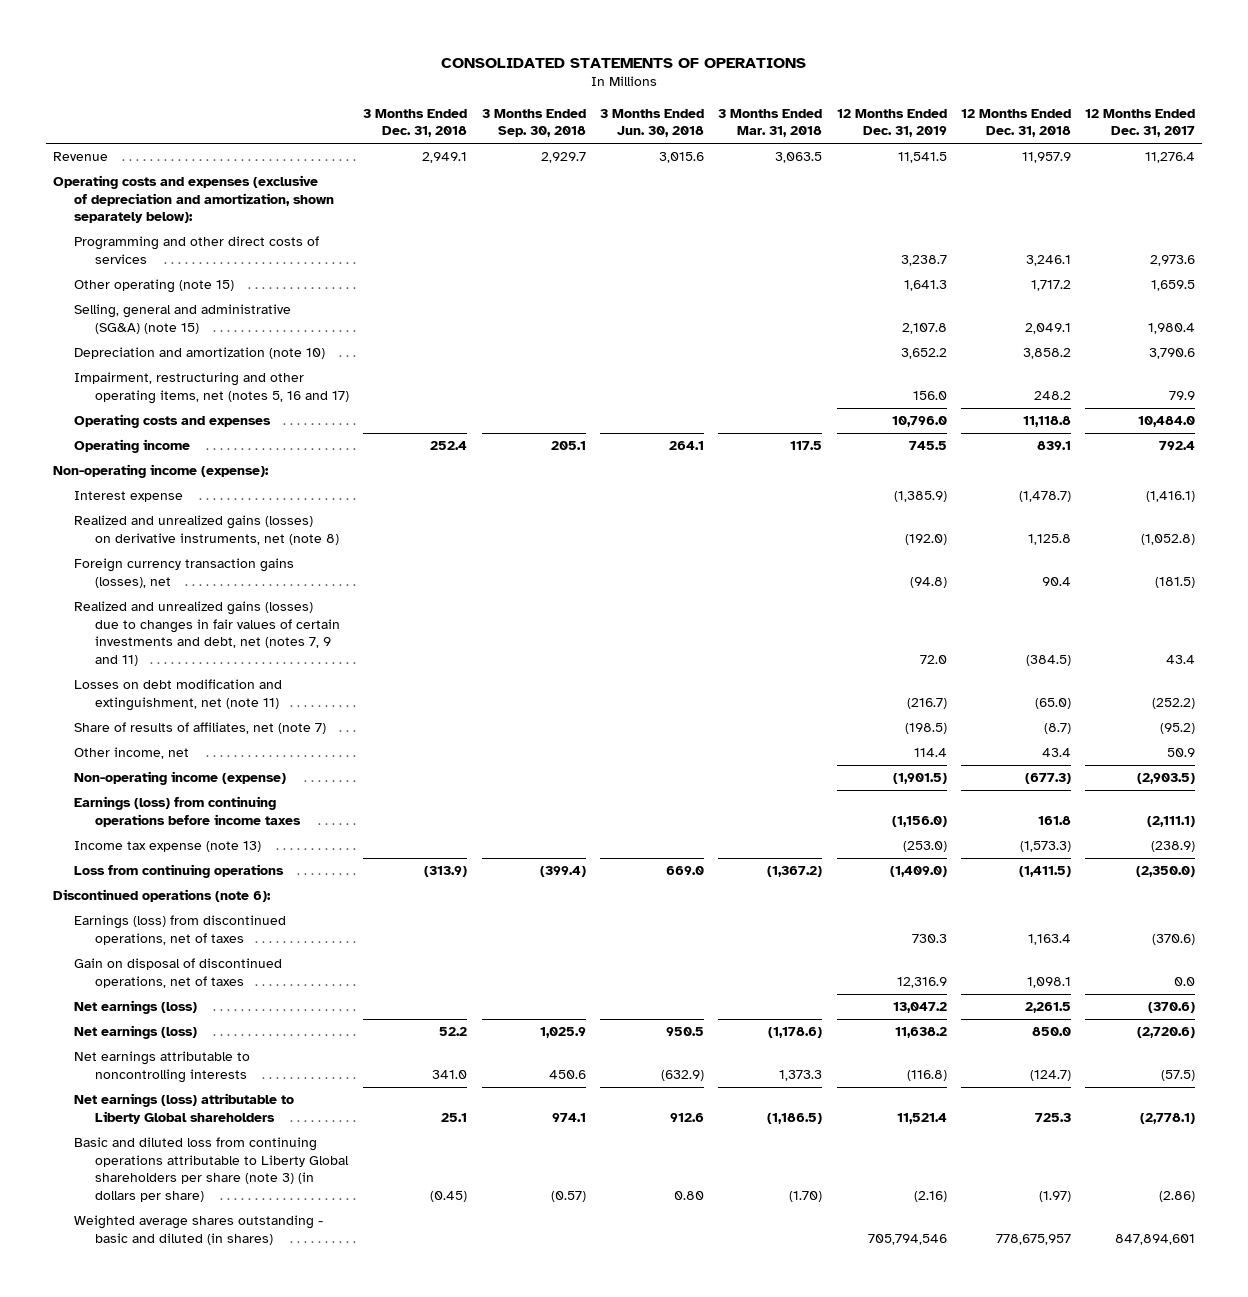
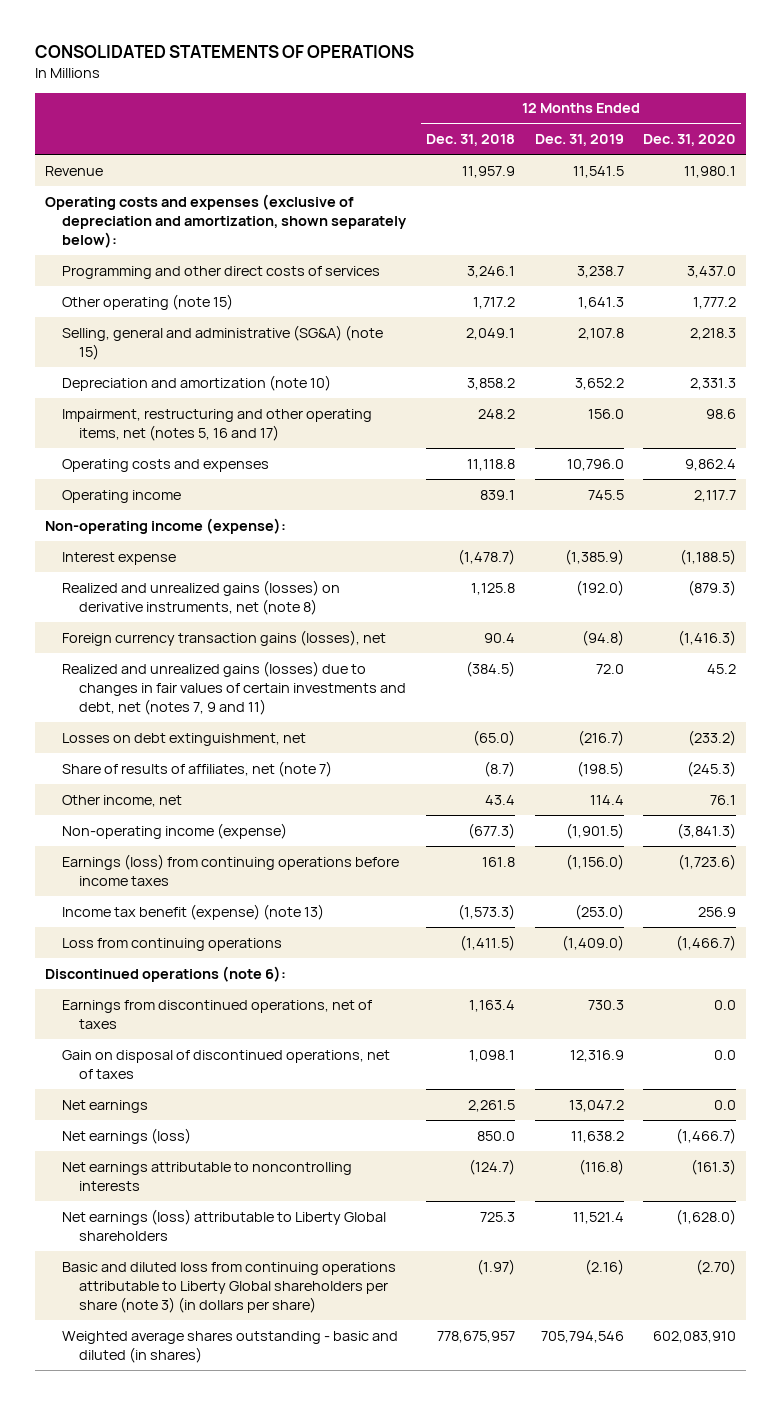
[363,108,468,138] 3 Months Ended Dec. 31, 2018 -> none
[481,108,586,138] 3 Months Ended Sep. 30, 2018 -> none
[600,108,705,138] 3 Months Ended Jun. 30, 2018 -> none
[718,108,823,138] 3 Months Ended Mar. 31, 2018 -> none
[1085,108,1196,138] 12 Months Ended Dec. 31, 2017 -> none
none -> [643,134,737,147] Dec. 31, 2020
[74,679,283,711] Losses on debt modification and extinguishment, net (note 11) -> [62,732,307,746] Losses on debt extinguishment, net
[74,841,262,853] Income tax expense (note 13) -> [62,903,325,920] Income tax benefit (expense) (note 13)
[74,915,287,945] Earnings (loss) from discontinued operations, net of taxes -> [62,999,373,1029] Earnings from discontinued operations, net of taxes
[74,1000,198,1015] Net earnings (loss) -> [62,1099,149,1113] Net earnings

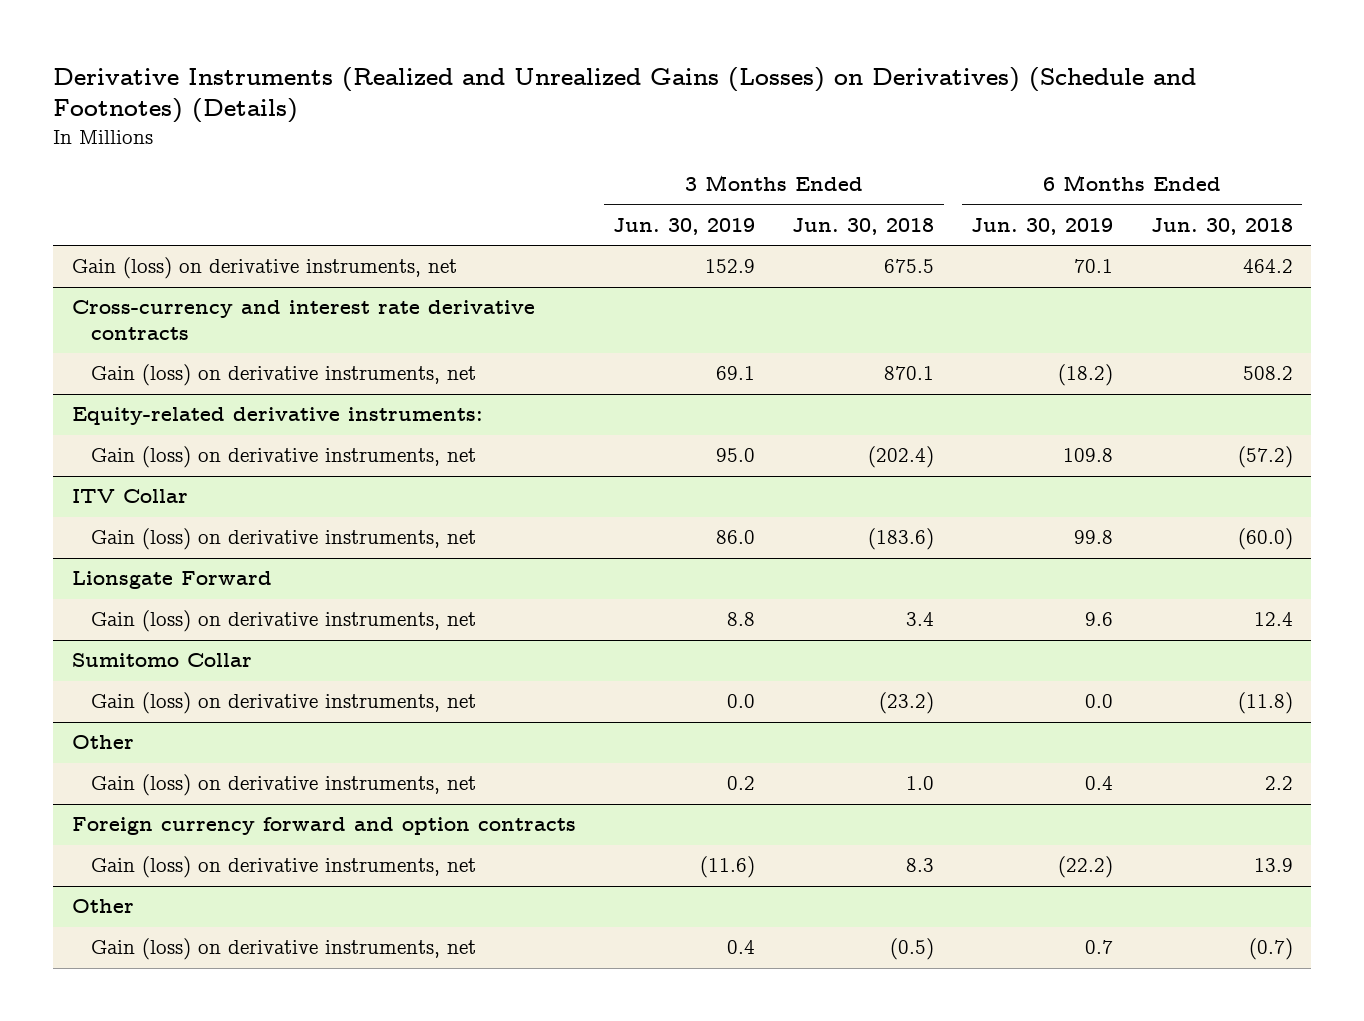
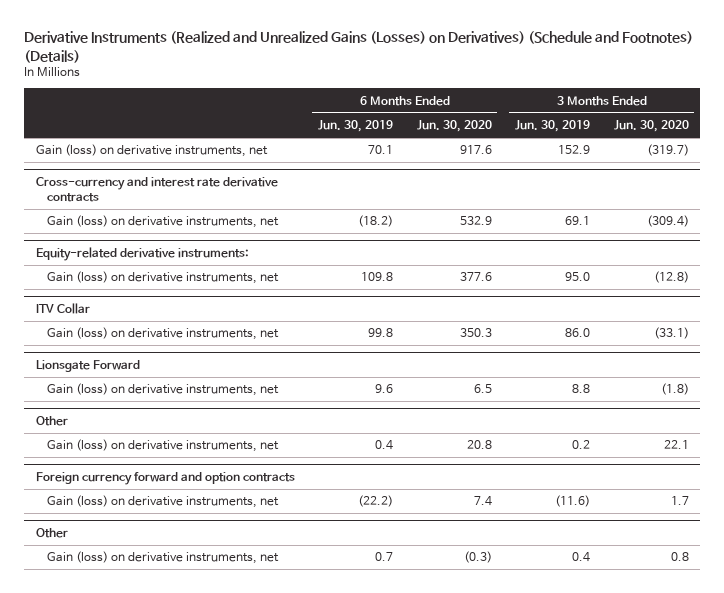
[792,218,935,236] Jun. 30, 2018 -> none
[1150,218,1293,236] Jun. 30, 2018 -> none
none -> [416,120,492,133] Jun. 30, 2020
none -> [613,120,689,133] Jun. 30, 2020
[71,653,252,668] Sumitomo Collar -> none
[90,692,476,715] Gain (loss) on derivative instruments, net -> none

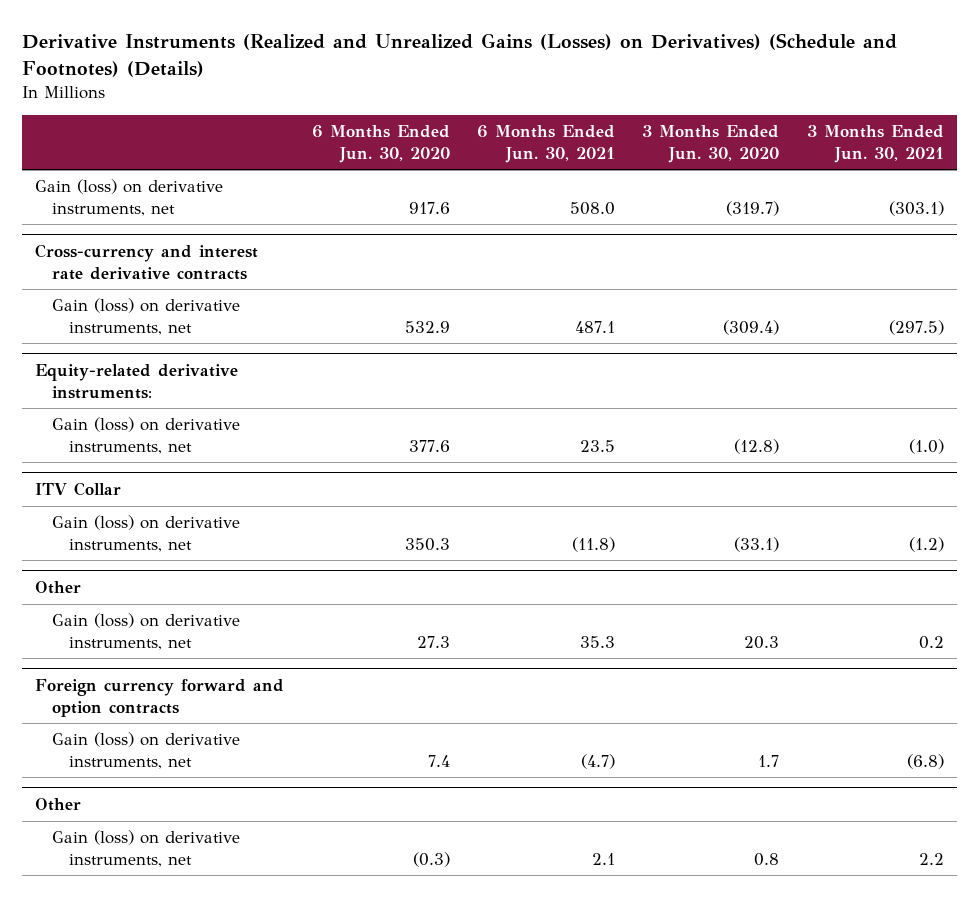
[318,120,394,133] Jun. 30, 2019 -> none
[515,120,591,133] Jun. 30, 2019 -> none
none -> [476,125,615,163] 6 Months Ended Jun. 30, 2021
none -> [806,125,944,163] 3 Months Ended Jun. 30, 2021
[35,360,140,373] Lionsgate Forward -> none
[46,383,279,397] Gain (loss) on derivative instruments, net -> none
[466,440,492,450] 20.8 -> [416,635,450,648] 27.3
[663,440,689,450] 22.1 -> [744,635,780,649] 20.3

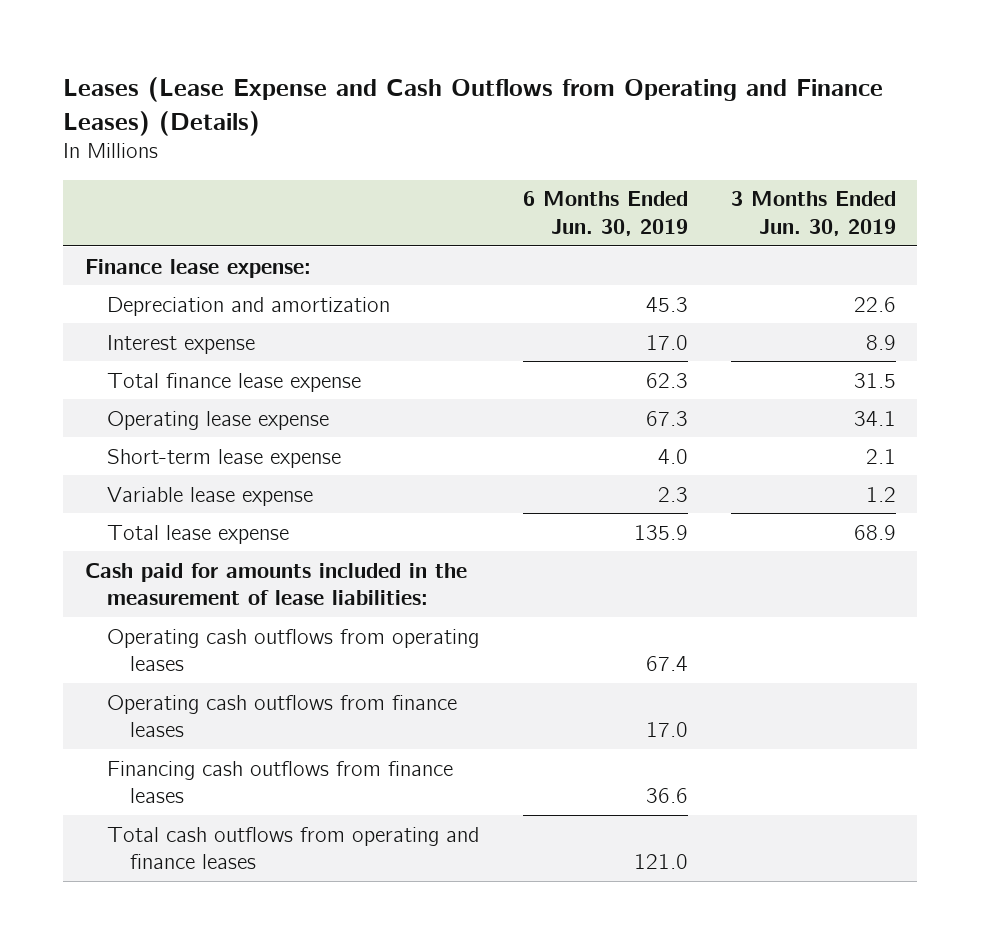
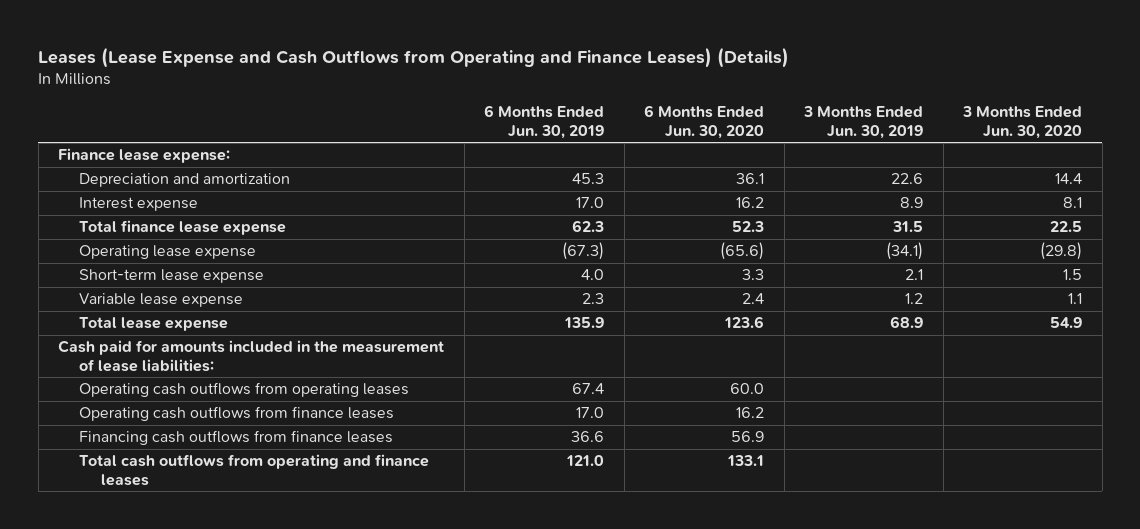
none -> [644,105,765,139] 6 Months Ended Jun. 30, 2020
none -> [962,106,1083,139] 3 Months Ended Jun. 30, 2020
[645,410,688,426] 67.3 -> [562,242,605,261] (67.3)
[853,410,896,426] 34.1 -> [886,242,924,261] (34.1)

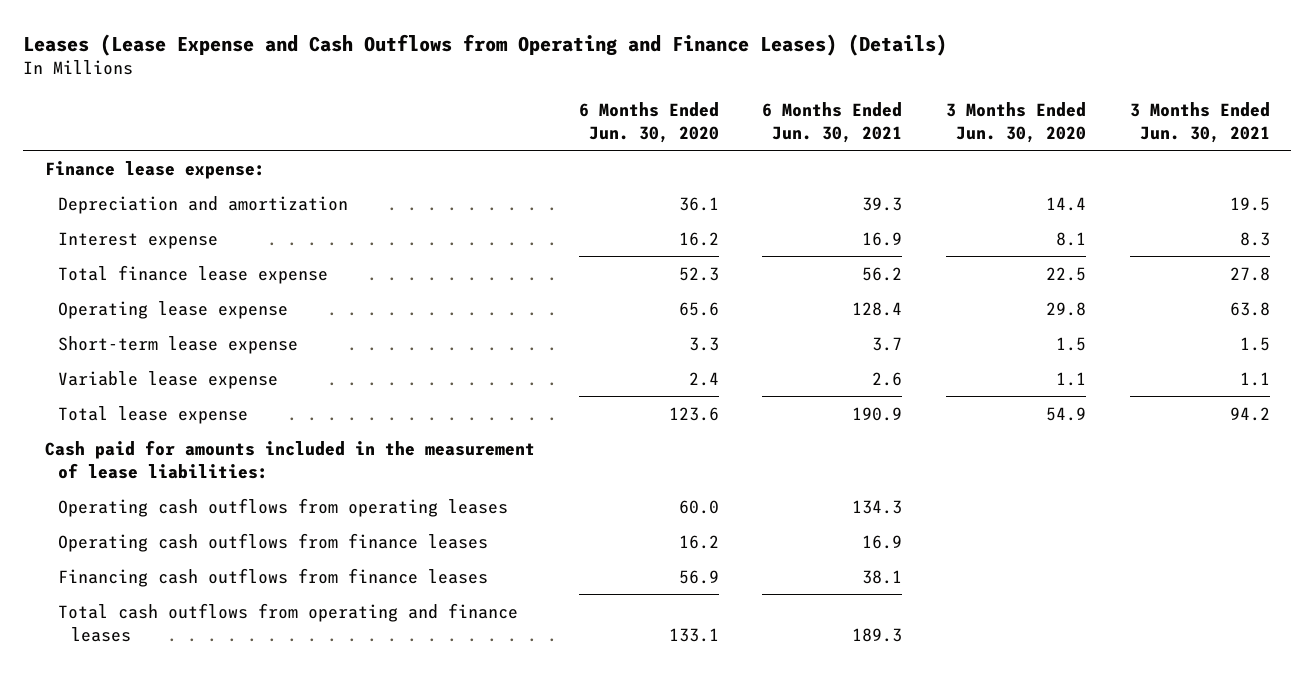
[484,105,605,139] 6 Months Ended Jun. 30, 2019 -> none
[803,106,924,139] 3 Months Ended Jun. 30, 2019 -> none
none -> [762,101,903,143] 6 Months Ended Jun. 30, 2021
none -> [1129,101,1270,143] 3 Months Ended Jun. 30, 2021
[720,242,765,261] (65.6) -> [678,301,719,316] 65.6
[1040,242,1083,261] (29.8) -> [1046,301,1087,316] 29.8

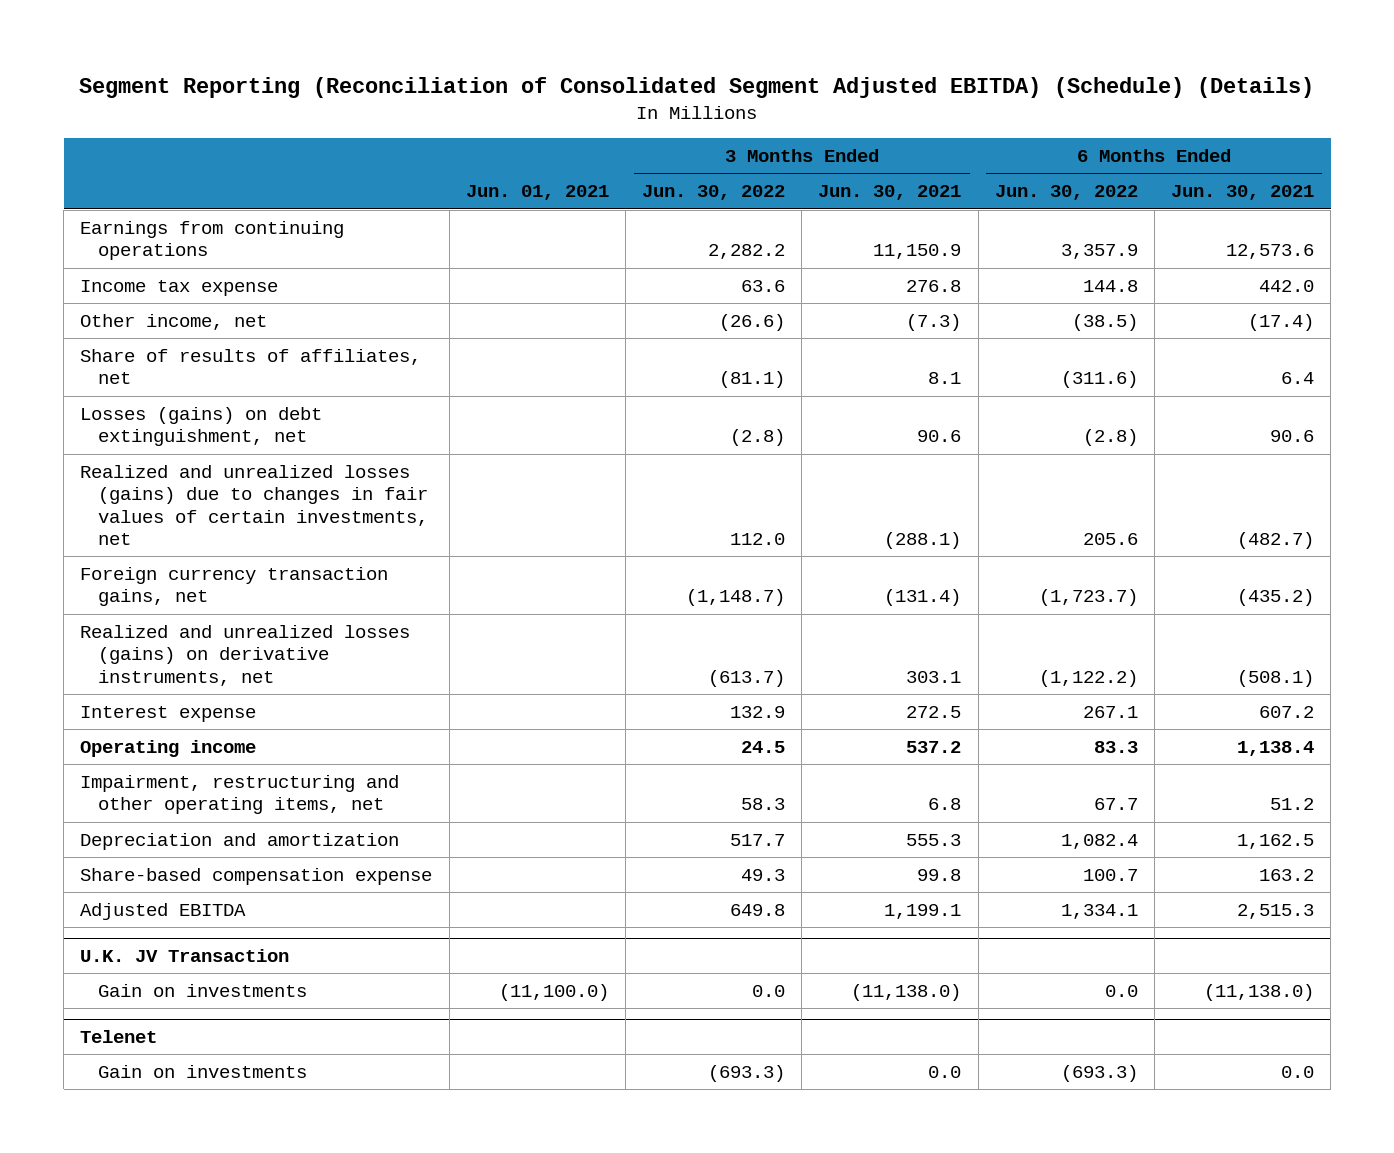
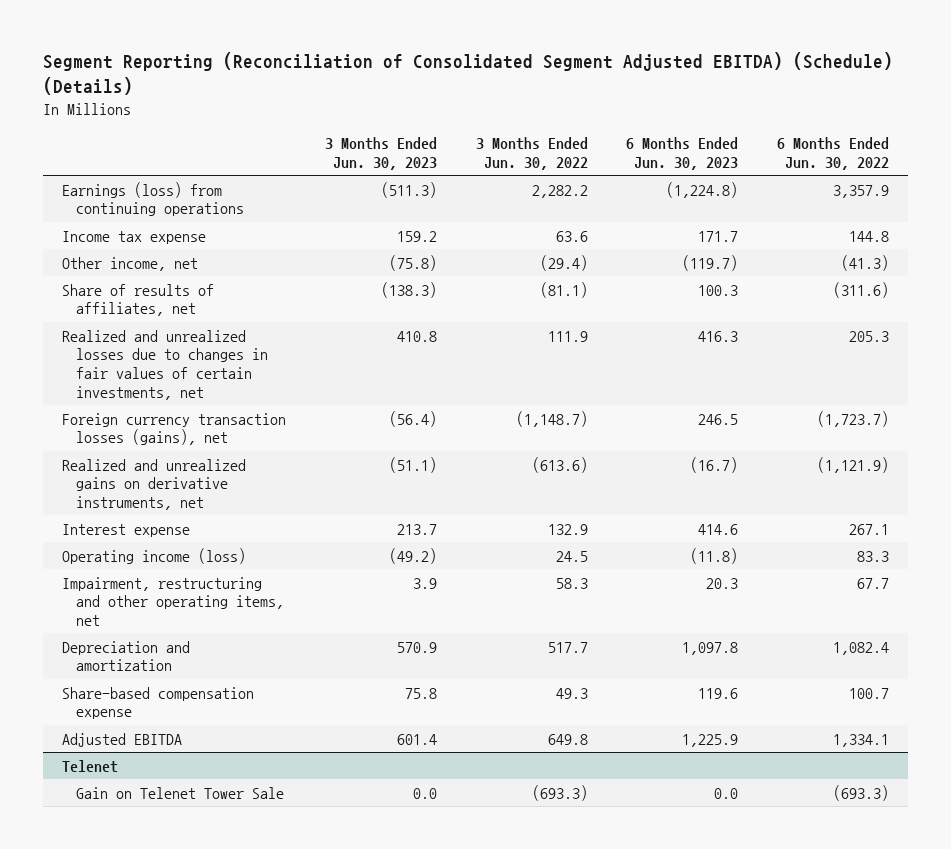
[465,185,609,201] Jun. 01, 2021 -> none
[818,185,962,201] Jun. 30, 2021 -> none
[1171,185,1315,201] Jun. 30, 2021 -> none
none -> [324,137,437,170] 3 Months Ended Jun. 30, 2023
none -> [626,137,739,170] 6 Months Ended Jun. 30, 2023
[80,220,345,261] Earnings from continuing operations -> [62,181,244,217] Earnings (loss) from continuing operations
[719,313,786,331] (26.6) -> [539,254,588,271] (29.4)
[1071,313,1138,331] (38.5) -> [840,254,889,271] (41.3)
[80,406,323,447] Losses (gains) on debt extinguishment, net -> none
[80,464,429,545] Realized and unrealized losses (gains) due to changes in fair values of certain investments, net -> [62,329,268,400] Realized and unrealized losses due to changes in fair values of certain investments, net
[730,532,786,545] 112.0 -> [547,330,588,342] 111.9
[1082,532,1138,545] 205.6 -> [848,330,889,342] 205.3
[80,566,389,607] Foreign currency transaction gains, net -> [62,412,287,446] Foreign currency transaction losses (gains), net
[80,624,411,686] Realized and unrealized losses (gains) on derivative instruments, net -> [62,458,247,510] Realized and unrealized gains on derivative instruments, net
[708,669,786,687] (613.7) -> [531,456,588,473] (613.6)
[1038,669,1138,687] (1,122.2) -> [816,456,889,473] (1,121.9)
[80,739,257,757] Operating income -> [62,547,247,564] Operating income (loss)
[80,949,290,963] U.K. JV Transaction -> none
[98,983,308,997] Gain on investments -> none
[98,1064,308,1078] Gain on investments -> [75,786,284,799] Gain on Telenet Tower Sale

